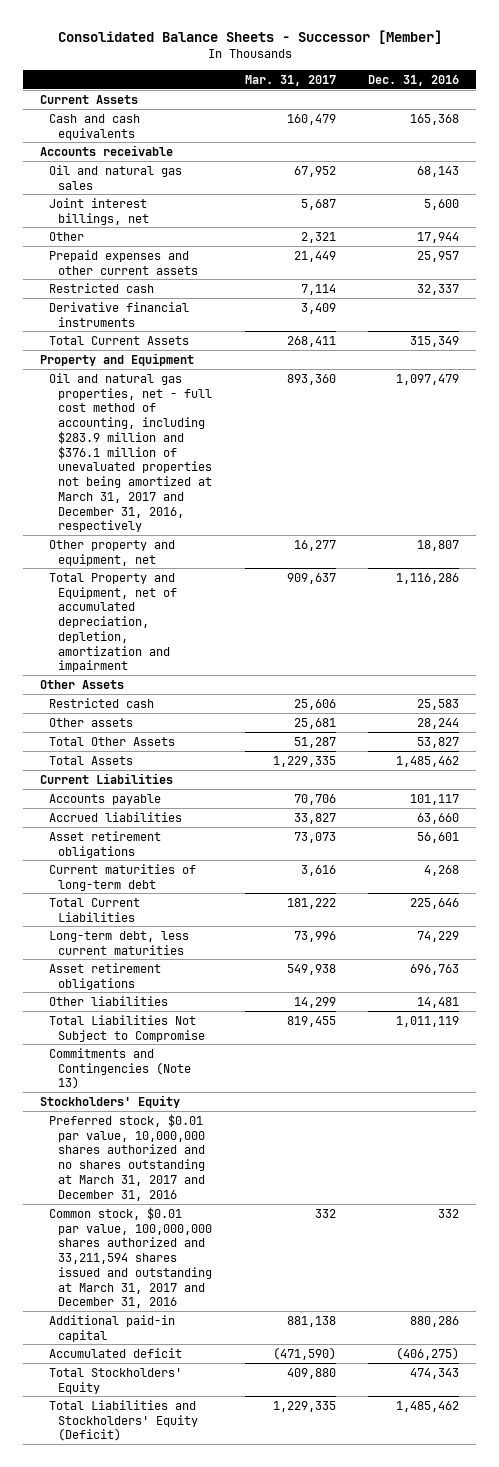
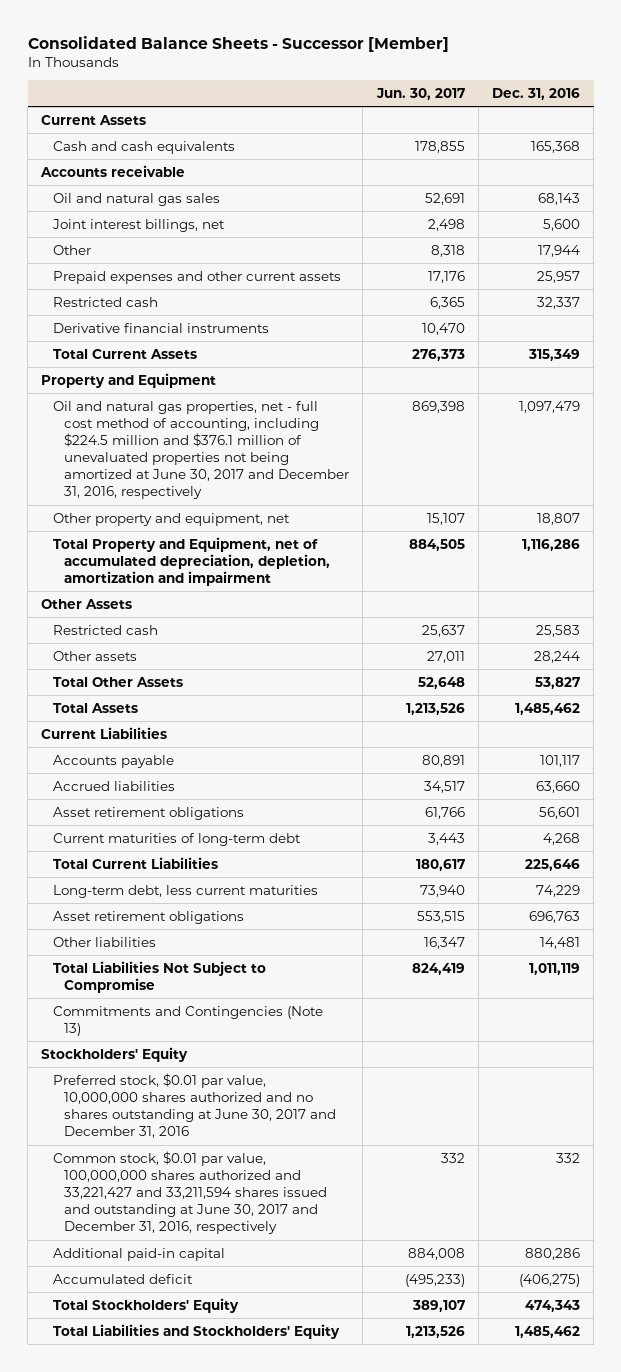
[244,74,336,86] Mar. 31, 2017 -> none
none -> [375,87,465,100] Jun. 30, 2017
[48,372,212,533] Oil and natural gas properties, net - full cost method of accounting, including $283.9 million and $376.1 million of unevaluated properties not being amortized at March 31, 2017 and December 31, 2016, respectively -> [52,400,350,500] Oil and natural gas properties, net - full cost method of accounting, including $224.5 million and $376.1 million of unevaluated properties not being amortized at June 30, 2017 and December 31, 2016, respectively
[48,1113,205,1201] Preferred stock, $0.01 par value, 10,000,000 shares authorized and no shares outstanding at March 31, 2017 and December 31, 2016 -> [52,1072,337,1139] Preferred stock, $0.01 par value, 10,000,000 shares authorized and no shares outstanding at June 30, 2017 and December 31, 2016
[48,1206,212,1309] Common stock, $0.01 par value, 100,000,000 shares authorized and 33,211,594 shares issued and outstanding at March 31, 2017 and December 31, 2016 -> [52,1150,328,1235] Common stock, $0.01 par value, 100,000,000 shares authorized and 33,221,427 and 33,211,594 shares issued and outstanding at June 30, 2017 and December 31, 2016, respectively
[48,1399,198,1442] Total Liabilities and Stockholders' Equity (Deficit) -> [52,1323,340,1339] Total Liabilities and Stockholders' Equity

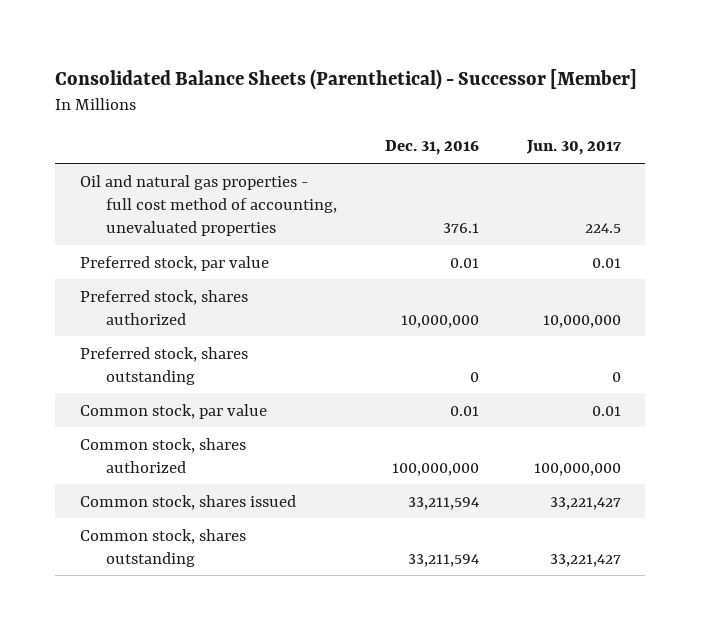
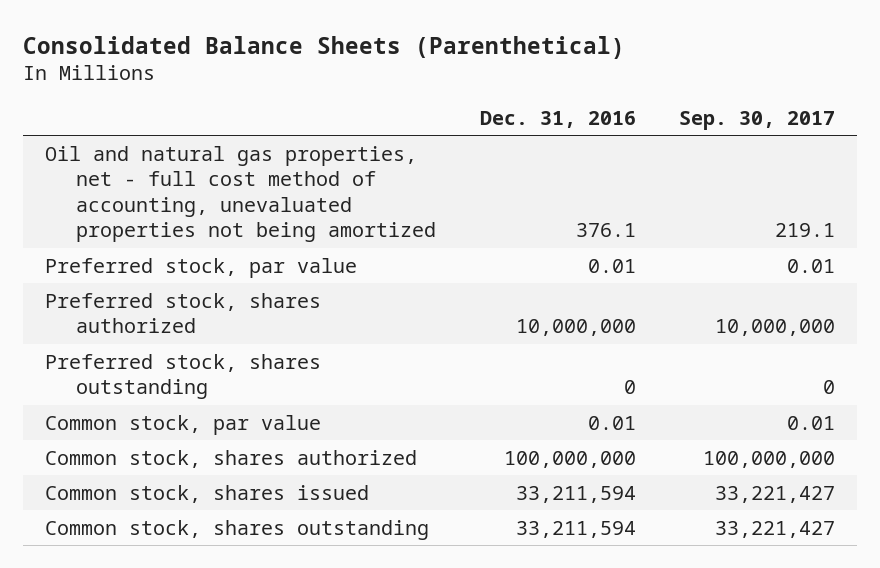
[55,68,638,90] Consolidated Balance Sheets (Parenthetical) - Successor [Member] -> [22,35,625,59] Consolidated Balance Sheets (Parenthetical)
[526,140,622,156] Jun. 30, 2017 -> none
none -> [679,110,836,130] Sep. 30, 2017
[79,174,337,236] Oil and natural gas properties - full cost method of accounting, unevaluated properties -> [44,145,437,243] Oil and natural gas properties, net - full cost method of accounting, unevaluated properties not being amortized

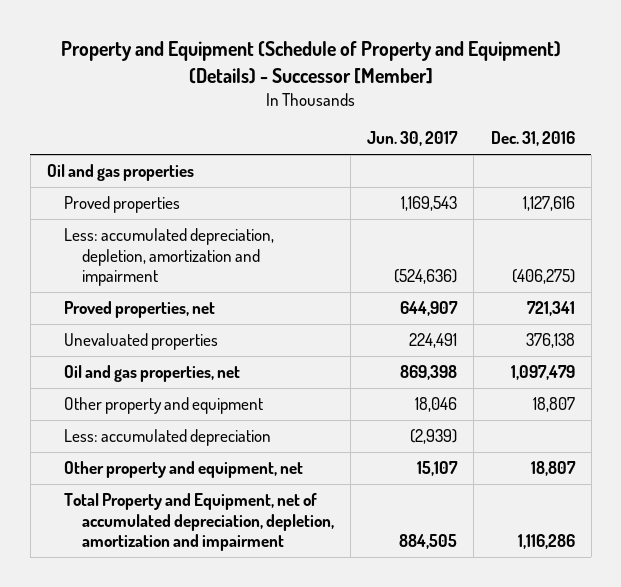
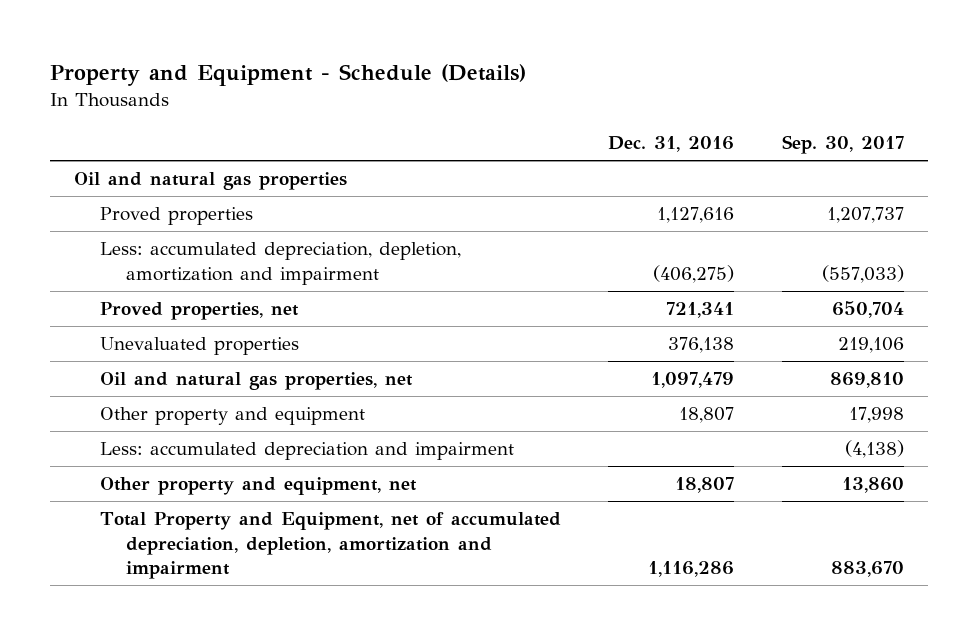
[60,41,561,84] Property and Equipment (Schedule of Property and Equipment) (Details) - Successor [Member] -> [50,64,527,87] Property and Equipment - Schedule (Details)
[367,131,459,147] Jun. 30, 2017 -> none
none -> [781,135,904,155] Sep. 30, 2017
[46,164,194,182] Oil and gas properties -> [73,172,347,191] Oil and natural gas properties
[64,365,241,383] Oil and gas properties, net -> [100,372,414,391] Oil and natural gas properties, net
[64,429,272,447] Less: accumulated depreciation -> [100,442,515,461] Less: accumulated depreciation and impairment

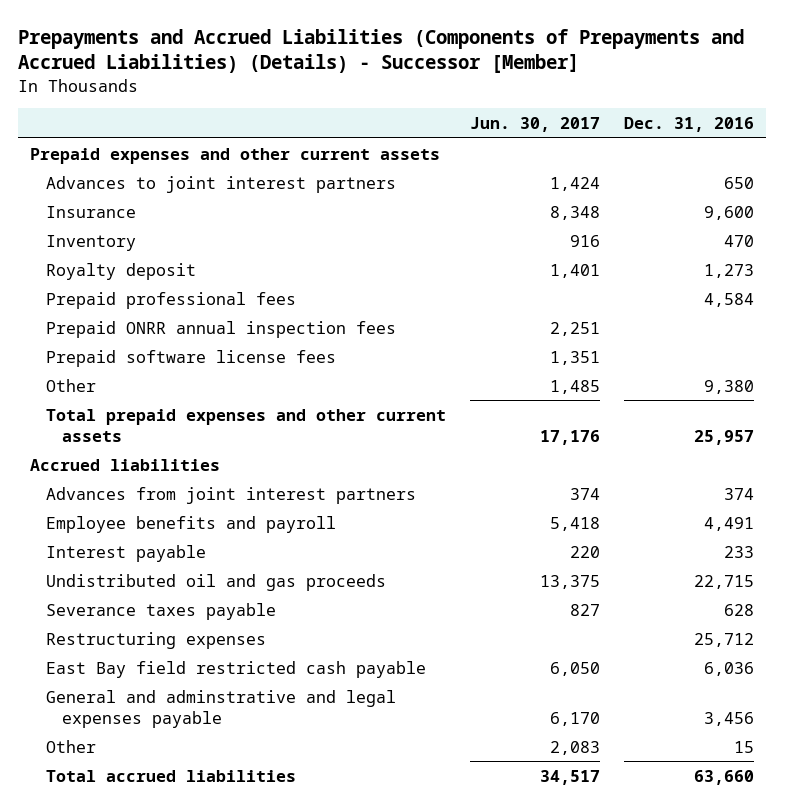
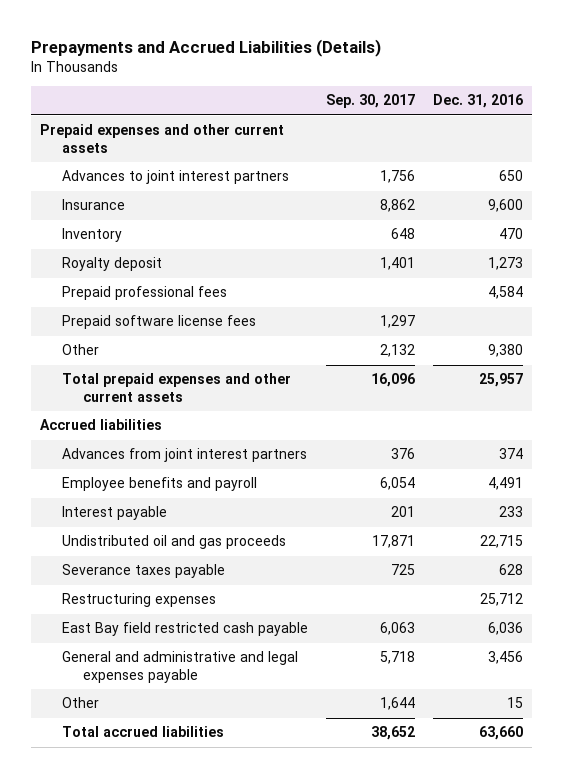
[18,28,745,74] Prepayments and Accrued Liabilities (Components of Prepayments and Accrued Liabilities) (Details) - Successor [Member] -> [30,38,381,57] Prepayments and Accrued Liabilities (Details)
[470,116,601,132] Jun. 30, 2017 -> none
none -> [325,94,415,109] Sep. 30, 2017
[46,320,397,338] Prepaid ONRR annual inspection fees -> none
[46,689,397,728] General and adminstrative and legal expenses payable -> [61,651,298,683] General and administrative and legal expenses payable

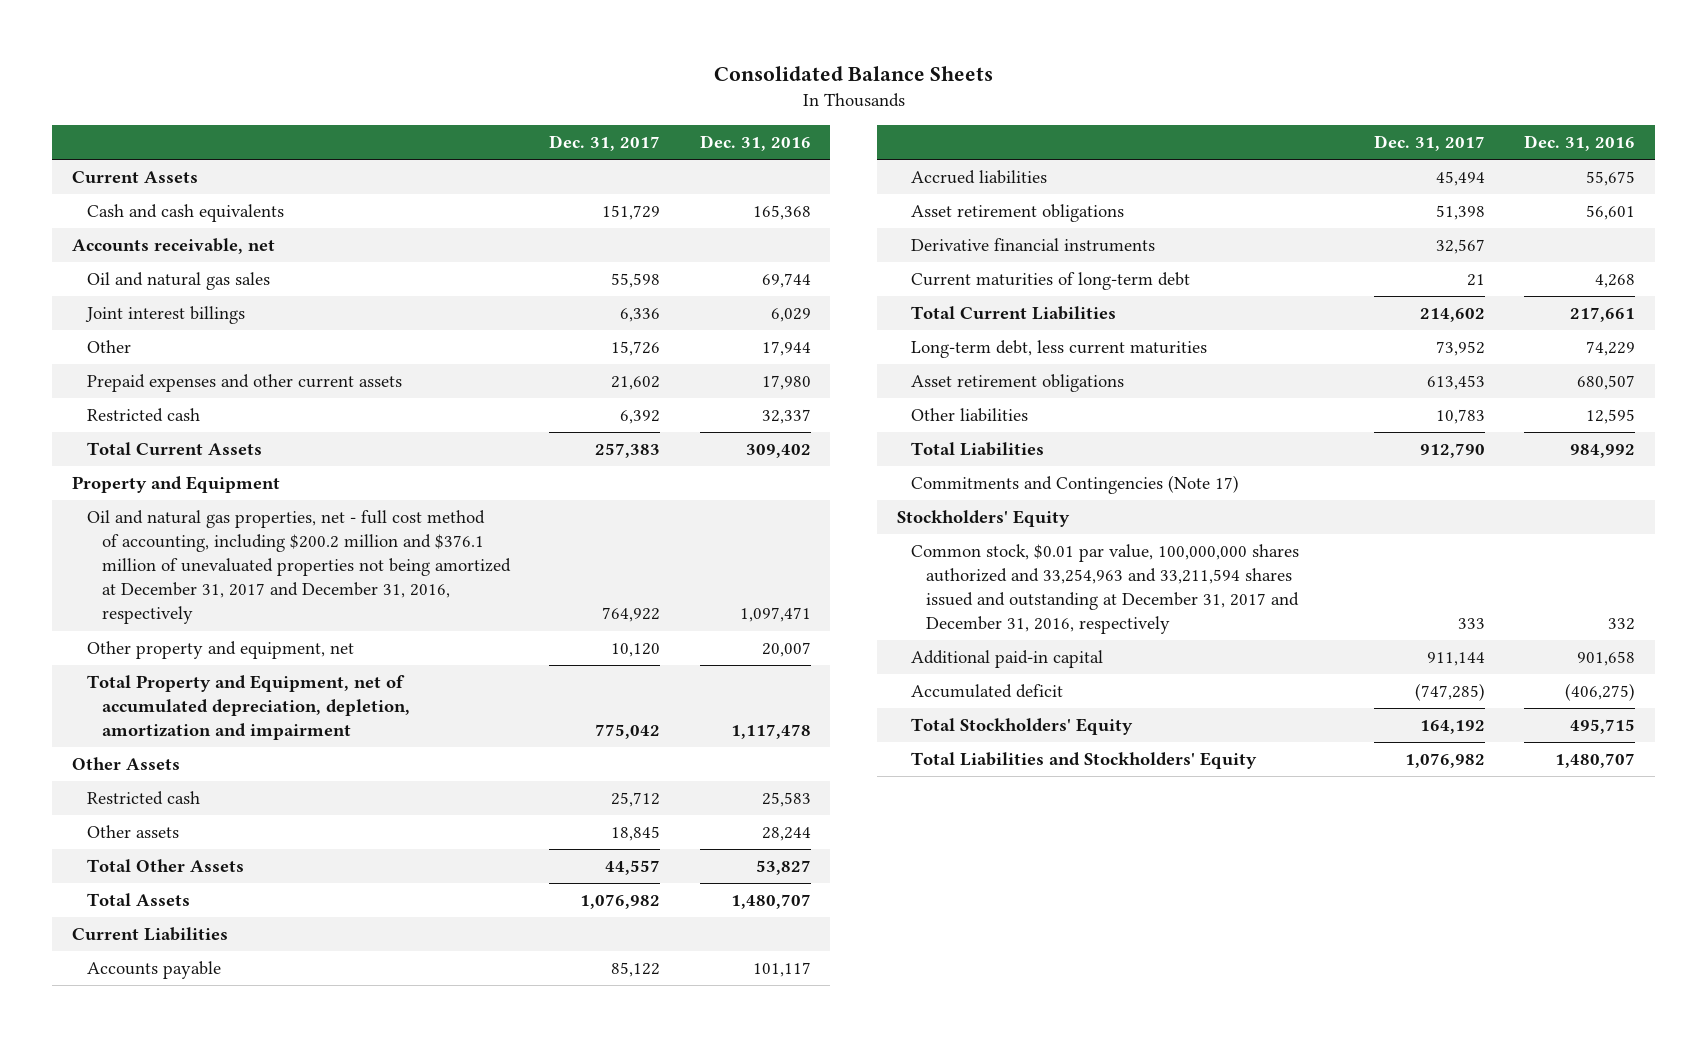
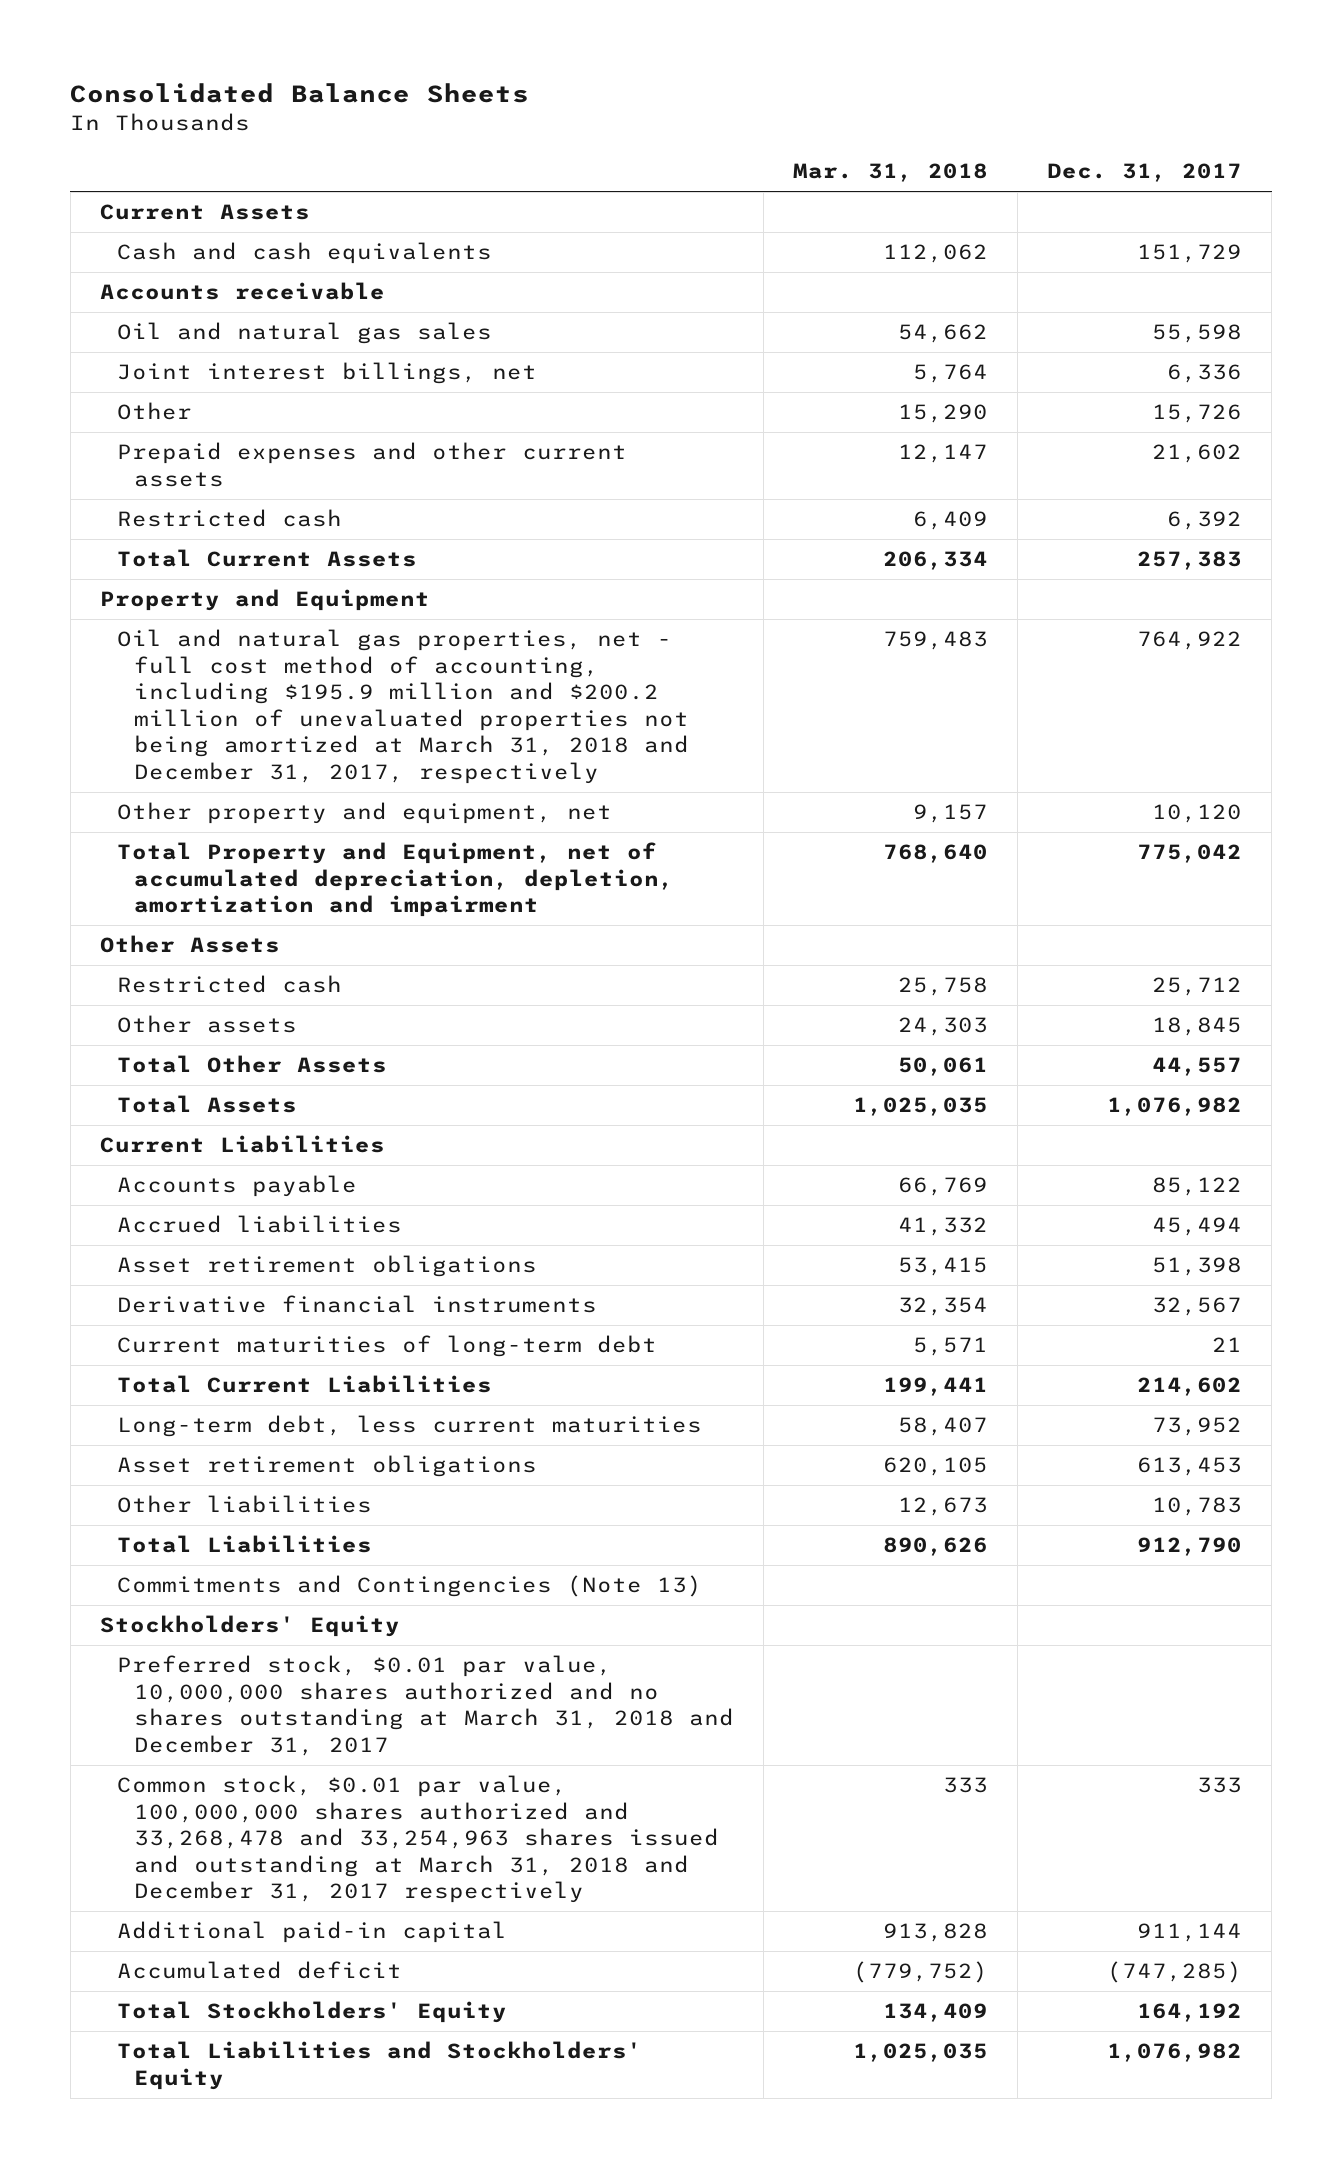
[699,135,811,152] Dec. 31, 2016 -> none
none -> [792,163,988,183] Mar. 31, 2018
[72,238,276,255] Accounts receivable, net -> [99,282,385,301] Accounts receivable
[85,306,246,325] Joint interest billings -> [116,362,537,385] Joint interest billings, net
[87,510,512,625] Oil and natural gas properties, net - full cost method of accounting, including $200.2 million and $376.1 million of unevaluated properties not being amortized at December 31, 2017 and December 31, 2016, respectively -> [116,629,689,784] Oil and natural gas properties, net - full cost method of accounting, including $195.9 million and $200.2 million of unevaluated properties not being amortized at March 31, 2018 and December 31, 2017, respectively
[911,475,1240,495] Commitments and Contingencies (Note 17) -> [116,1575,702,1598] Commitments and Contingencies (Note 13)
none -> [116,1655,734,1756] Preferred stock, $0.01 par value, 10,000,000 shares authorized and no shares outstanding at March 31, 2018 and December 31, 2017
[911,544,1300,635] Common stock, $0.01 par value, 100,000,000 shares authorized and 33,254,963 and 33,211,594 shares issued and outstanding at December 31, 2017 and December 31, 2016, respectively -> [116,1775,719,1904] Common stock, $0.01 par value, 100,000,000 shares authorized and 33,268,478 and 33,254,963 shares issued and outstanding at March 31, 2018 and December 31, 2017 respectively

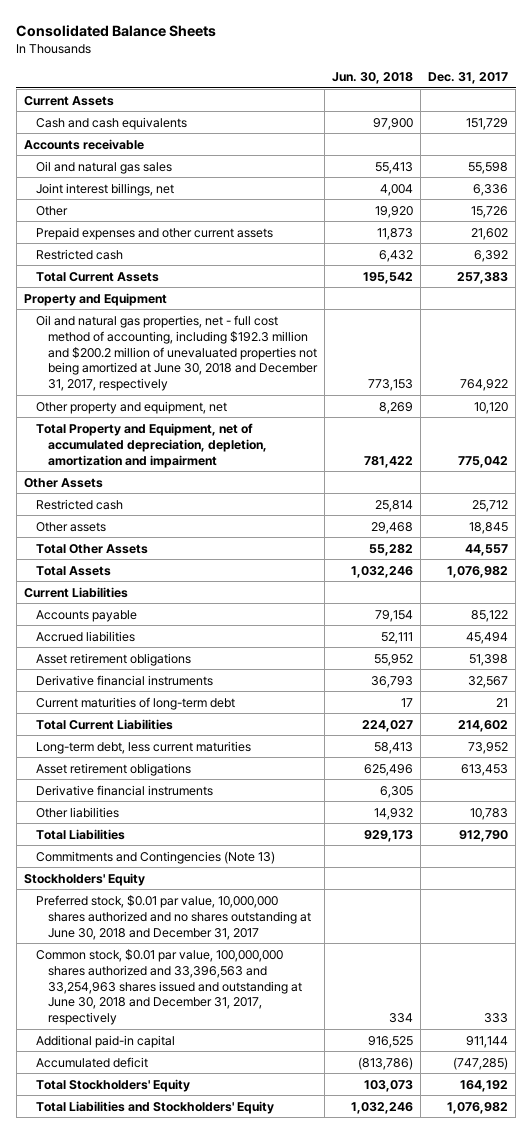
[792,163,988,183] Mar. 31, 2018 -> none
none -> [332,71,414,84] Jun. 30, 2018
[116,629,689,784] Oil and natural gas properties, net - full cost method of accounting, including $195.9 million and $200.2 million of unevaluated properties not being amortized at March 31, 2018 and December 31, 2017, respectively -> [36,314,319,392] Oil and natural gas properties, net - full cost method of accounting, including $192.3 million and $200.2 million of unevaluated properties not being amortized at June 30, 2018 and December 31, 2017, respectively
none -> [36,784,214,796] Derivative financial instruments
[116,1655,734,1756] Preferred stock, $0.01 par value, 10,000,000 shares authorized and no shares outstanding at March 31, 2018 and December 31, 2017 -> [36,894,312,940] Preferred stock, $0.01 par value, 10,000,000 shares authorized and no shares outstanding at June 30, 2018 and December 31, 2017
[116,1775,719,1904] Common stock, $0.01 par value, 100,000,000 shares authorized and 33,268,478 and 33,254,963 shares issued and outstanding at March 31, 2018 and December 31, 2017 respectively -> [36,948,303,1026] Common stock, $0.01 par value, 100,000,000 shares authorized and 33,396,563 and 33,254,963 shares issued and outstanding at June 30, 2018 and December 31, 2017, respectively

